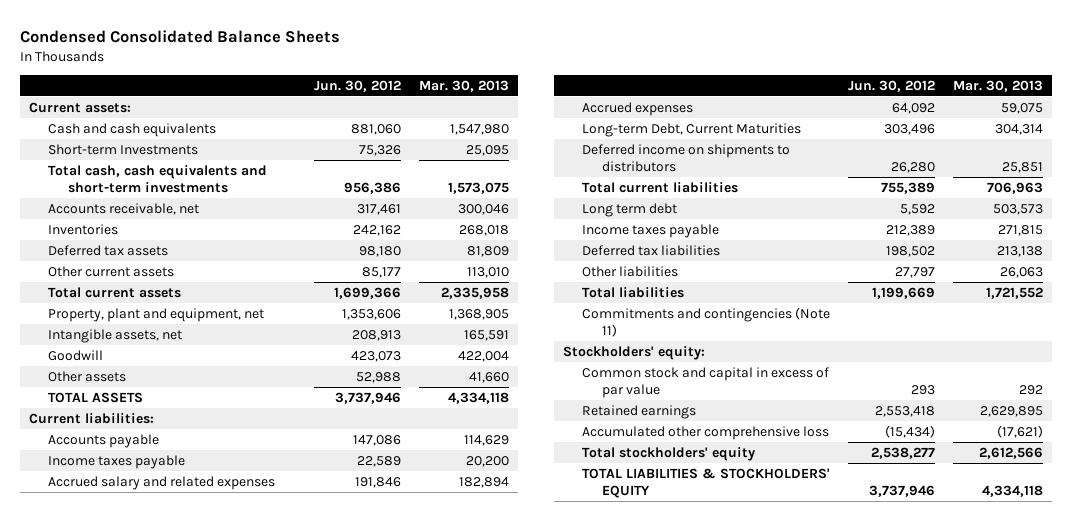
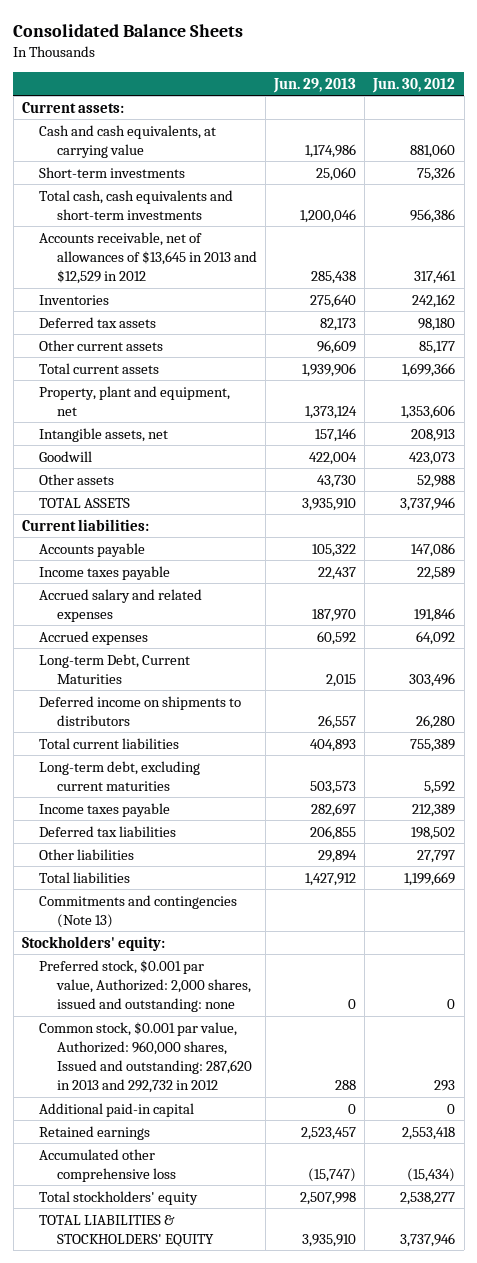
[19,29,340,43] Condensed Consolidated Balance Sheets -> [13,23,244,37] Consolidated Balance Sheets
[419,79,510,92] Mar. 30, 2013 -> none
none -> [273,77,357,93] Jun. 29, 2013
[48,122,217,137] Cash and cash equivalents -> [39,124,217,158] Cash and cash equivalents, at carrying value
[48,143,199,155] Short-term Investments -> [39,166,186,178] Short-term investments
[48,202,200,215] Accounts receivable, net -> [39,231,257,285] Accounts receivable, net of allowances of $13,645 in 2013 and $12,529 in 2012
[582,202,678,217] Long term debt -> [39,760,201,791] Long-term debt, excluding current maturities
[582,306,831,337] Commitments and contingencies (Note 11) -> [39,894,238,928] Commitments and contingencies (Note 13)
none -> [39,959,251,1013] Preferred stock, $0.001 par value, Authorized: 2,000 shares, issued and outstanding: none
[582,366,830,398] Common stock and capital in excess of par value -> [39,1021,252,1094] Common stock, $0.001 par value, Authorized: 960,000 shares, Issued and outstanding: 287,620 in 2013 and 292,732 in 2012
none -> [39,1102,195,1117] Additional paid-in capital

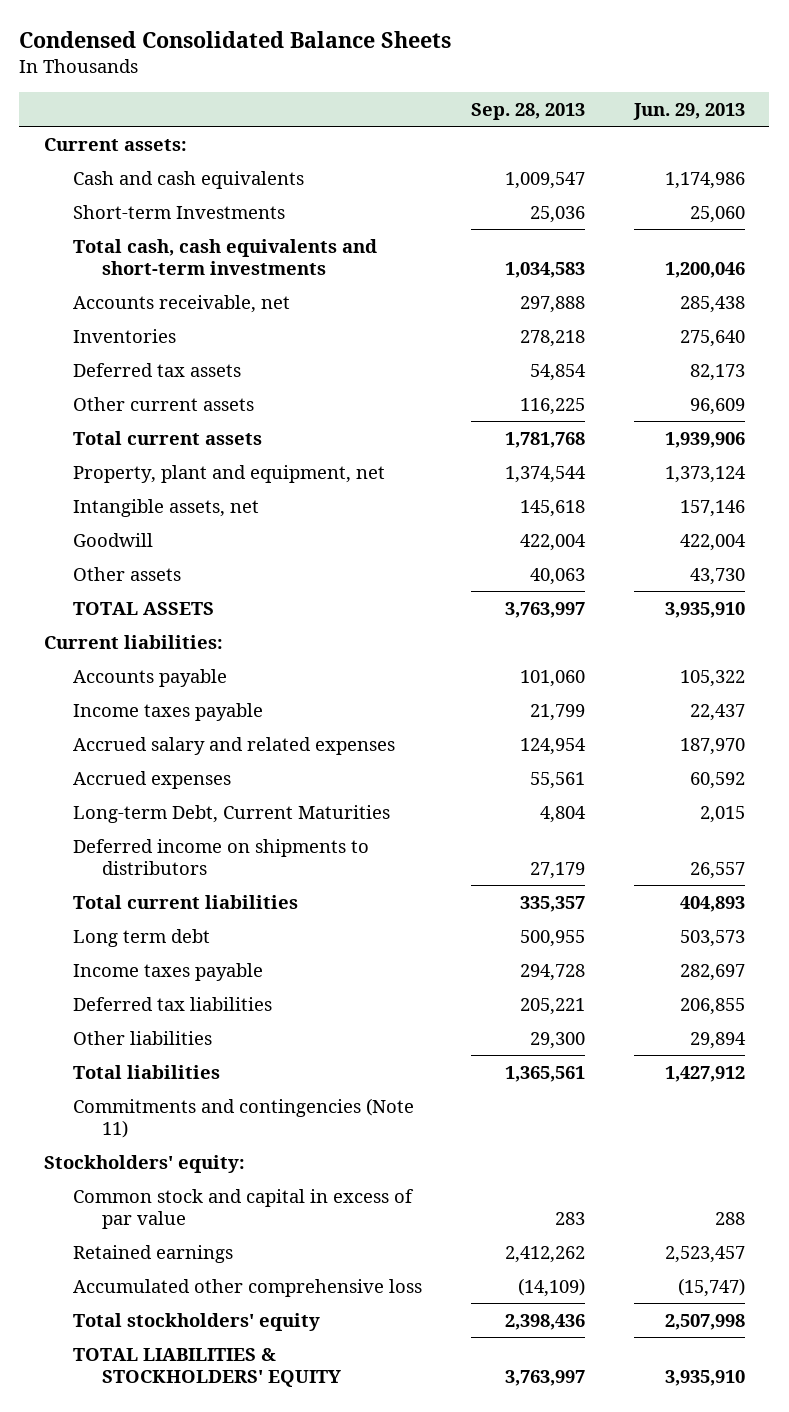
[13,23,244,37] Consolidated Balance Sheets -> [19,31,452,49] Condensed Consolidated Balance Sheets
[372,77,456,93] Jun. 30, 2012 -> none
none -> [471,102,586,120] Sep. 28, 2013
[39,124,217,158] Cash and cash equivalents, at carrying value -> [73,170,305,189] Cash and cash equivalents
[39,166,186,178] Short-term investments -> [73,204,286,219] Short-term Investments
[39,231,257,285] Accounts receivable, net of allowances of $13,645 in 2013 and $12,529 in 2012 -> [73,294,291,313] Accounts receivable, net
[39,760,201,791] Long-term debt, excluding current maturities -> [73,928,211,947] Long term debt
[39,894,238,928] Commitments and contingencies (Note 13) -> [73,1097,415,1138] Commitments and contingencies (Note 11)
[39,959,251,1013] Preferred stock, $0.001 par value, Authorized: 2,000 shares, issued and outstanding: none -> none
[39,1102,195,1117] Additional paid-in capital -> none
[39,1021,252,1094] Common stock, $0.001 par value, Authorized: 960,000 shares, Issued and outstanding: 287,620 in 2013 and 292,732 in 2012 -> [73,1188,415,1229] Common stock and capital in excess of par value

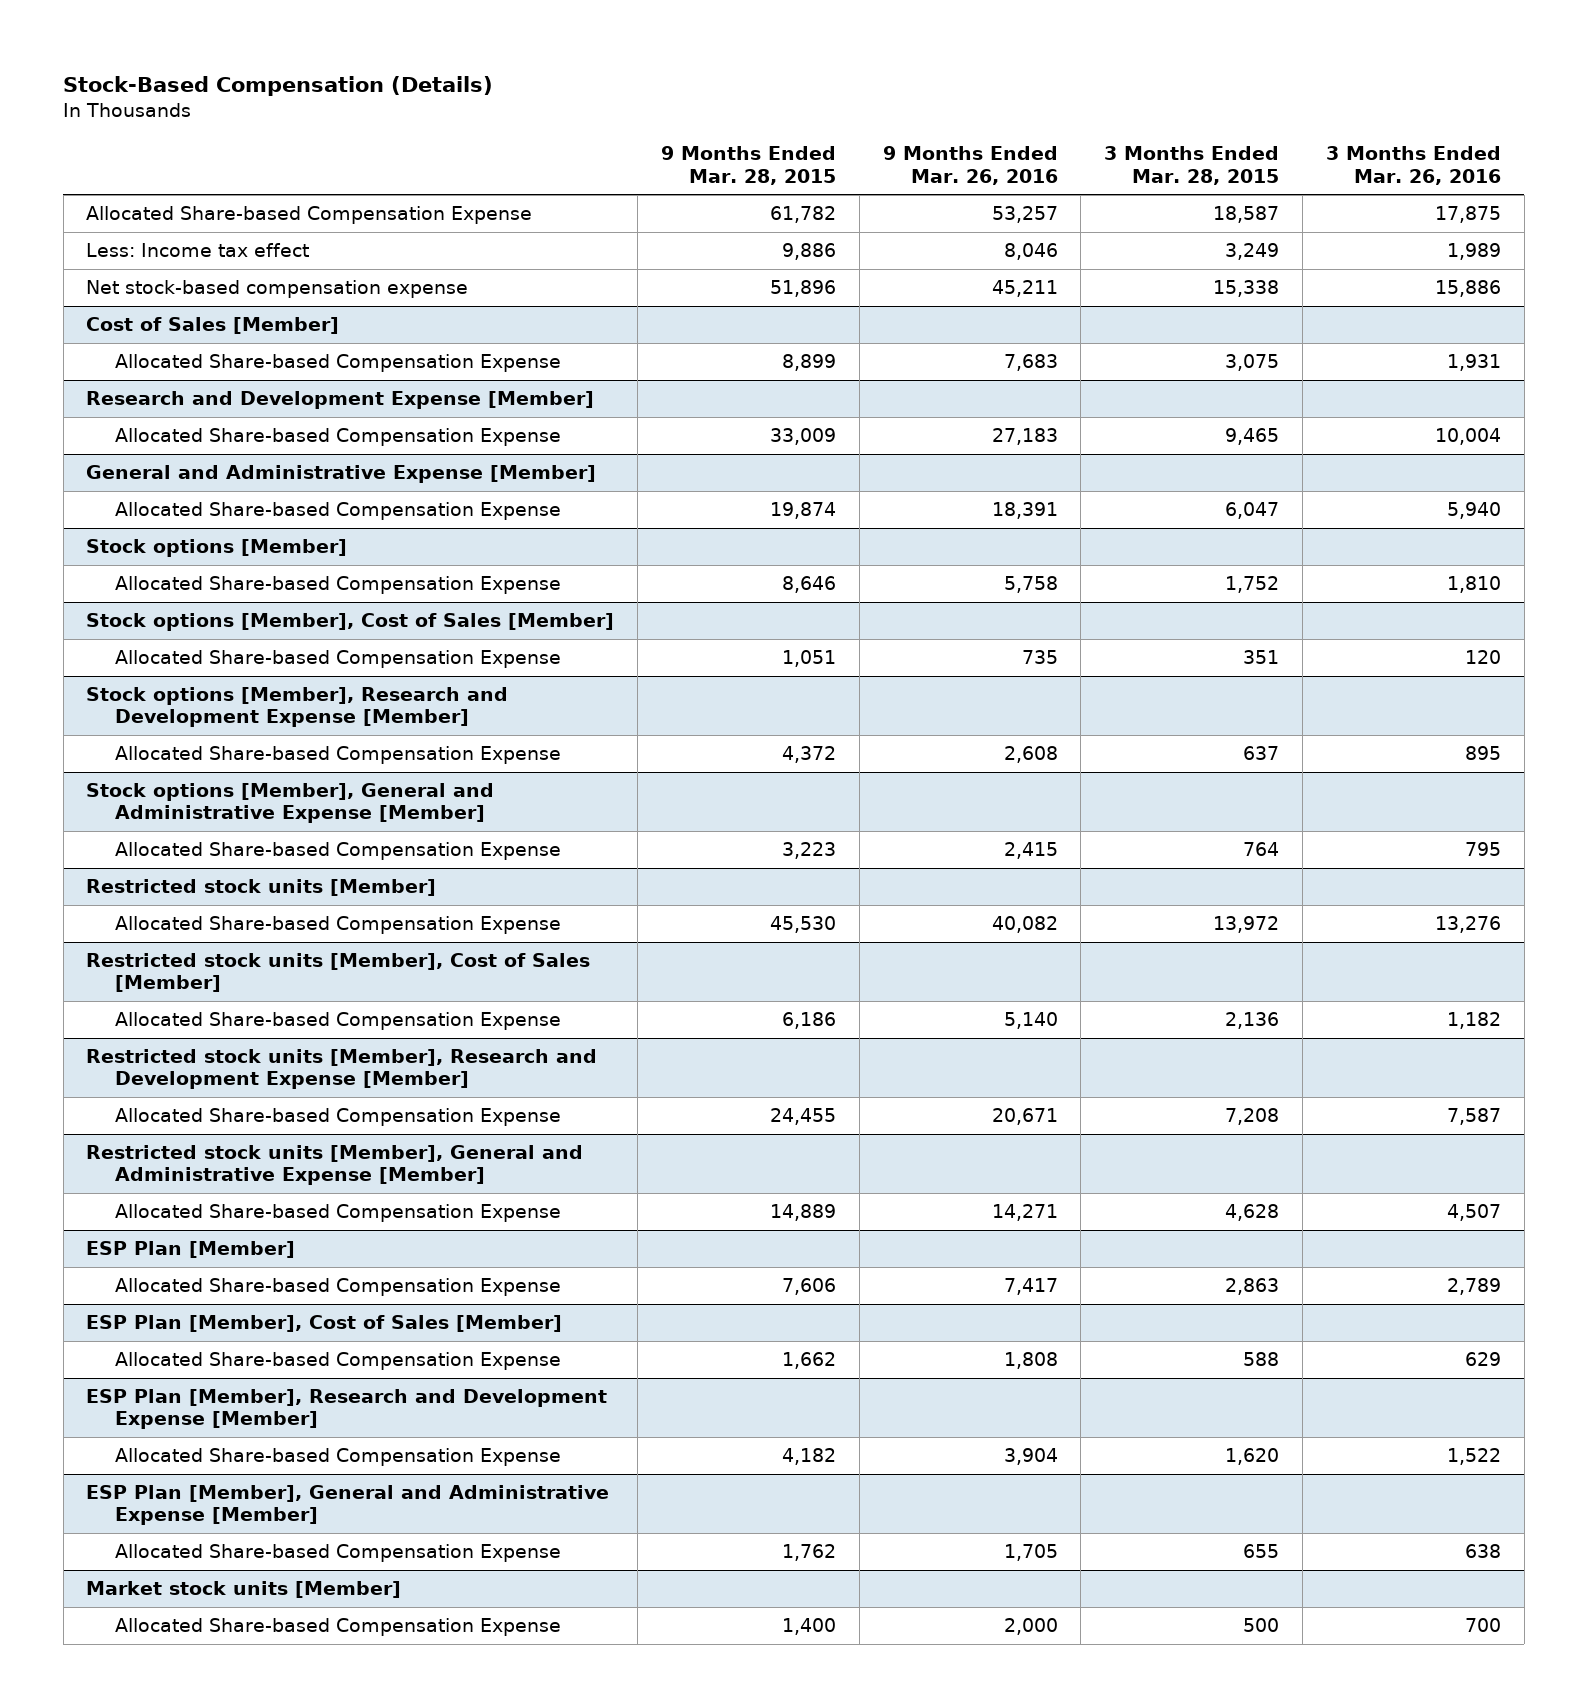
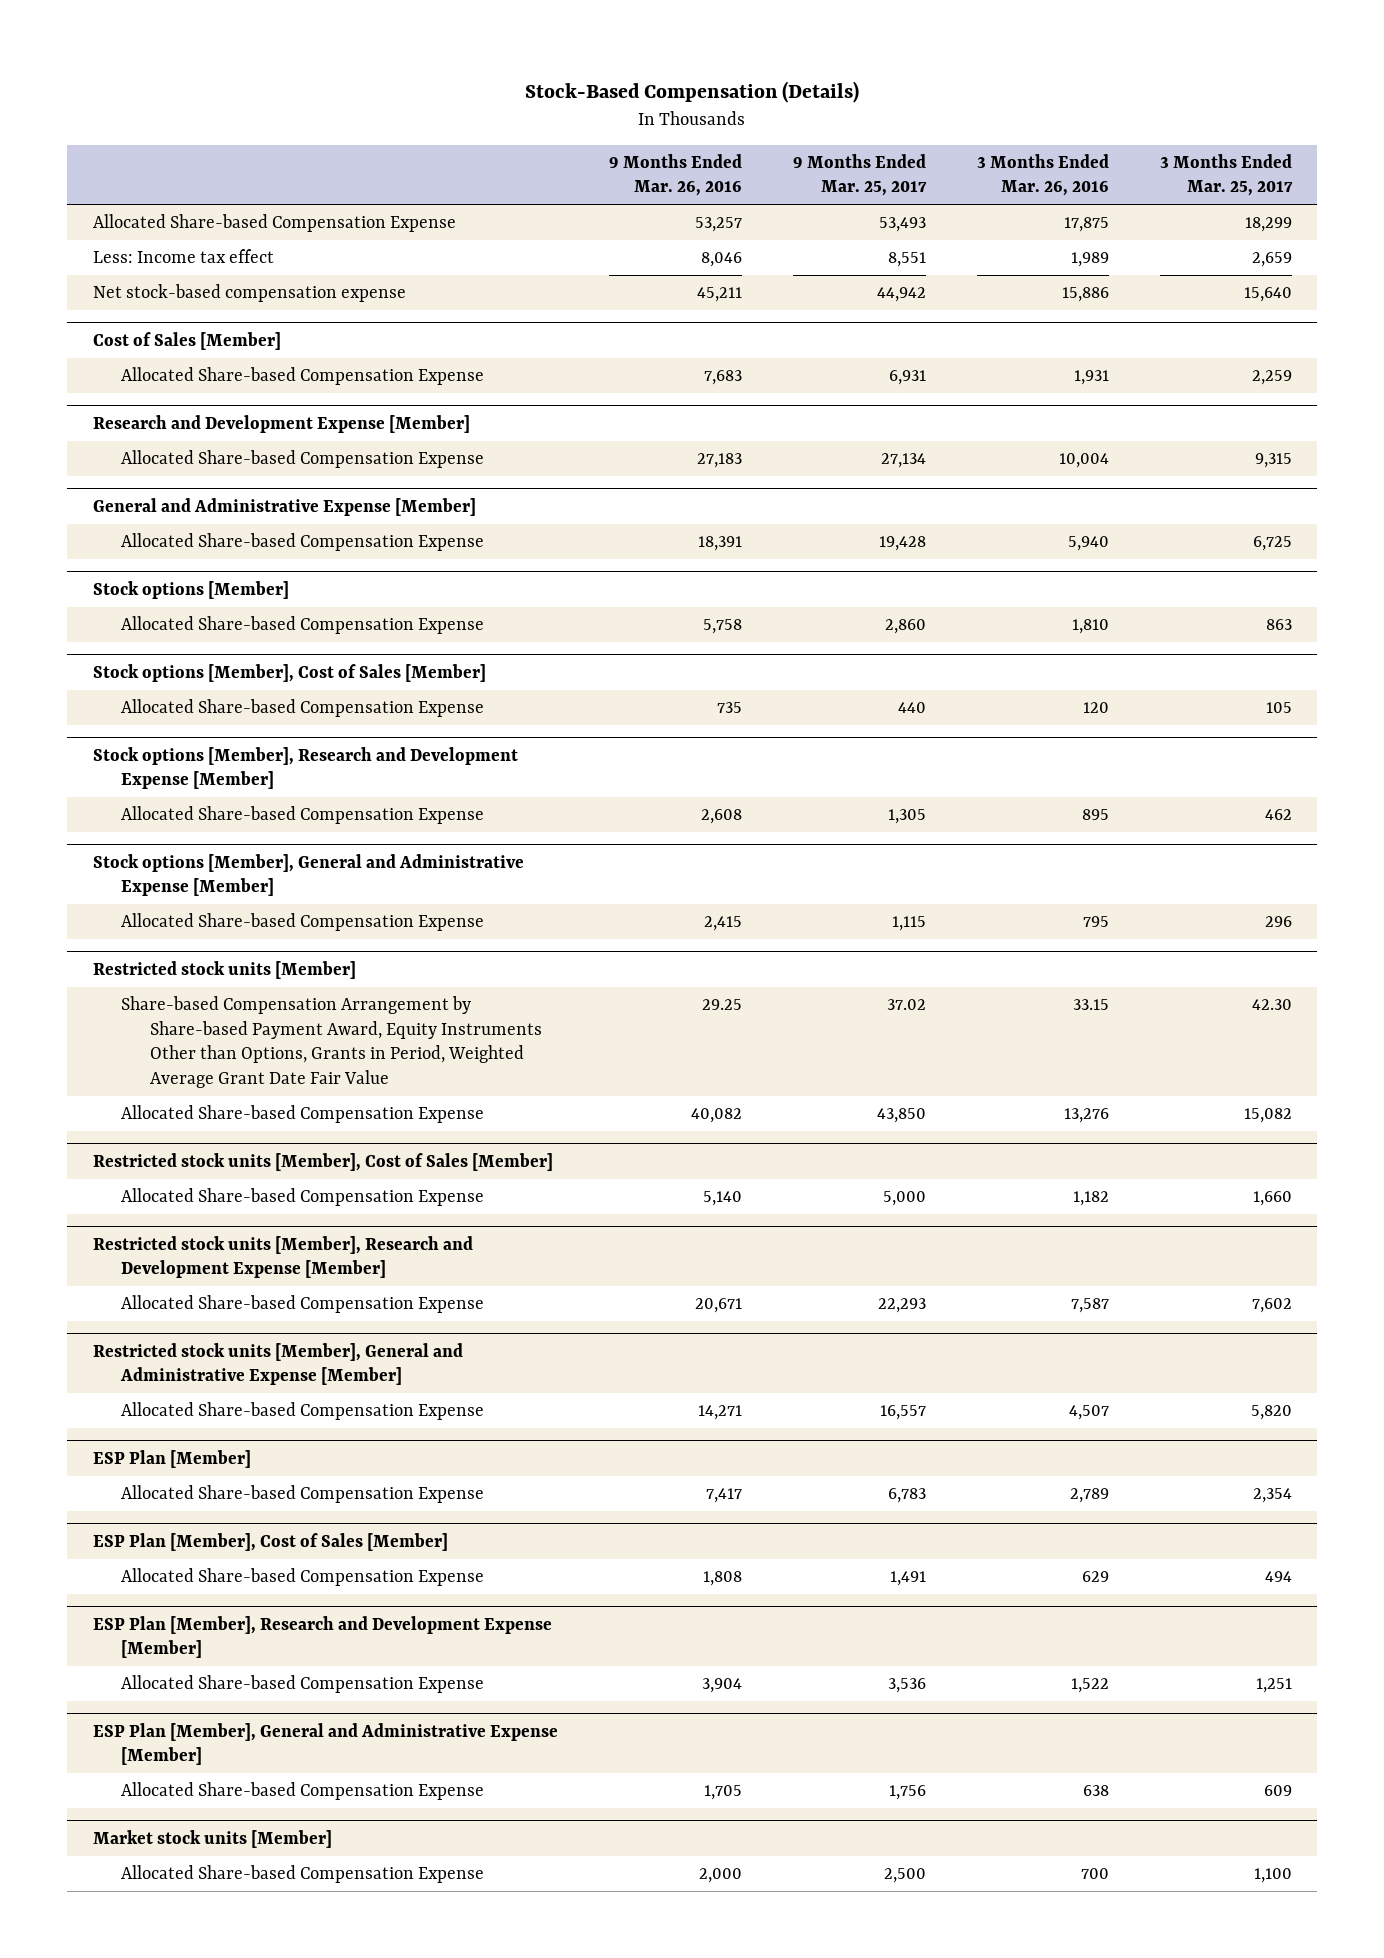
[661,146,837,185] 9 Months Ended Mar. 28, 2015 -> none
[1104,146,1280,185] 3 Months Ended Mar. 28, 2015 -> none
none -> [792,153,927,197] 9 Months Ended Mar. 25, 2017
none -> [1159,153,1293,197] 3 Months Ended Mar. 25, 2017
none -> [121,996,543,1088] Share-based Compensation Arrangement by Share-based Payment Award, Equity Instruments Other than Options, Grants in Period, Weighted Average Grant Date Fair Value

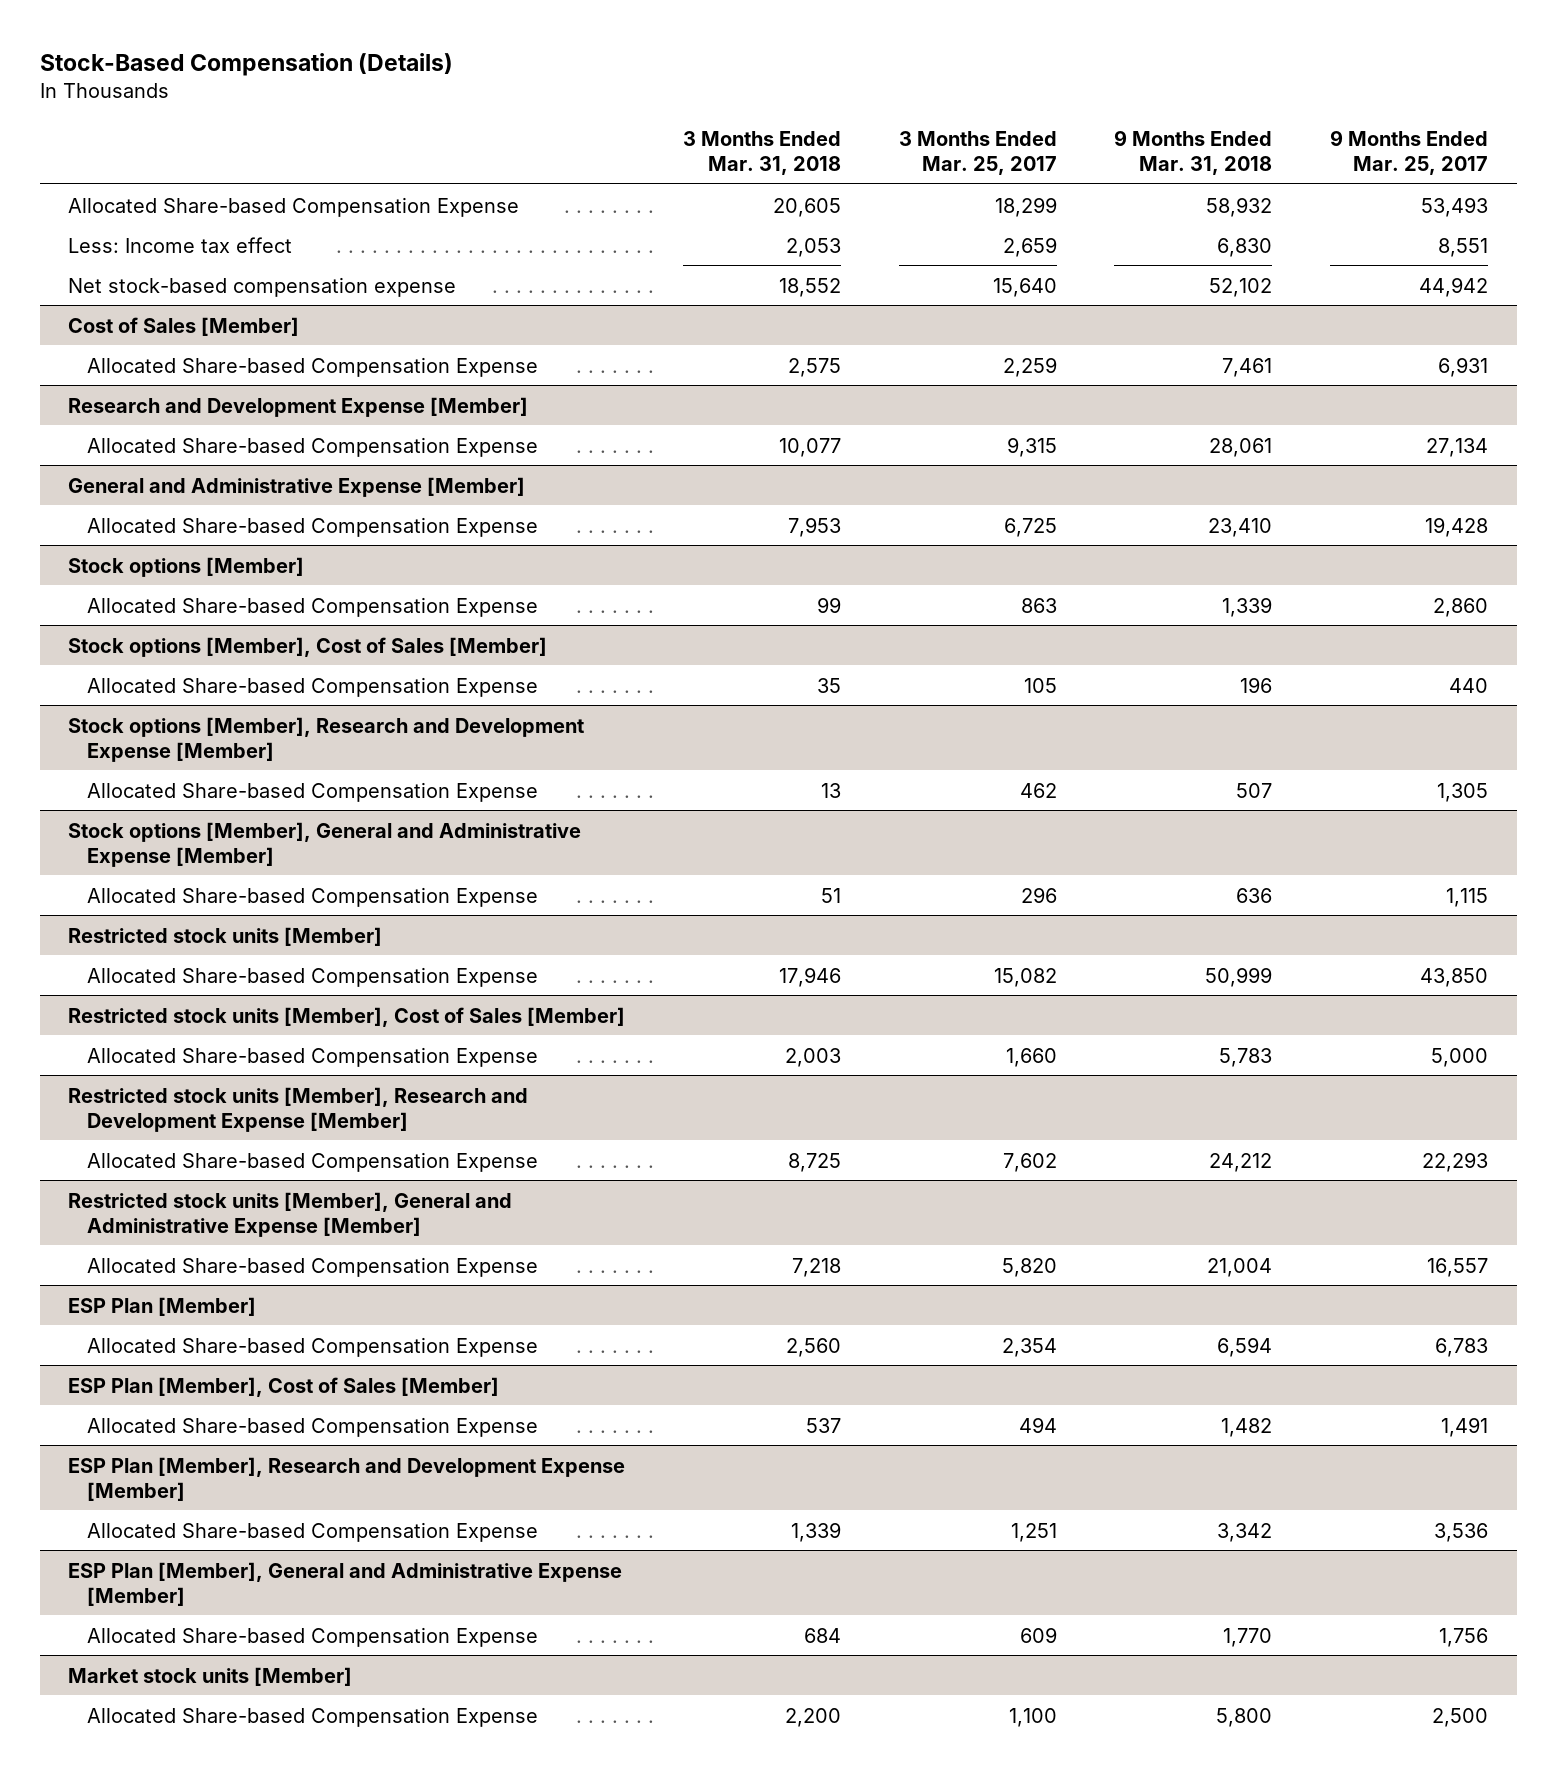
[608,153,742,197] 9 Months Ended Mar. 26, 2016 -> none
[976,153,1109,197] 3 Months Ended Mar. 26, 2016 -> none
none -> [683,130,842,175] 3 Months Ended Mar. 31, 2018
none -> [1114,129,1273,175] 9 Months Ended Mar. 31, 2018
[121,996,543,1088] Share-based Compensation Arrangement by Share-based Payment Award, Equity Instruments Other than Options, Grants in Period, Weighted Average Grant Date Fair Value -> none

